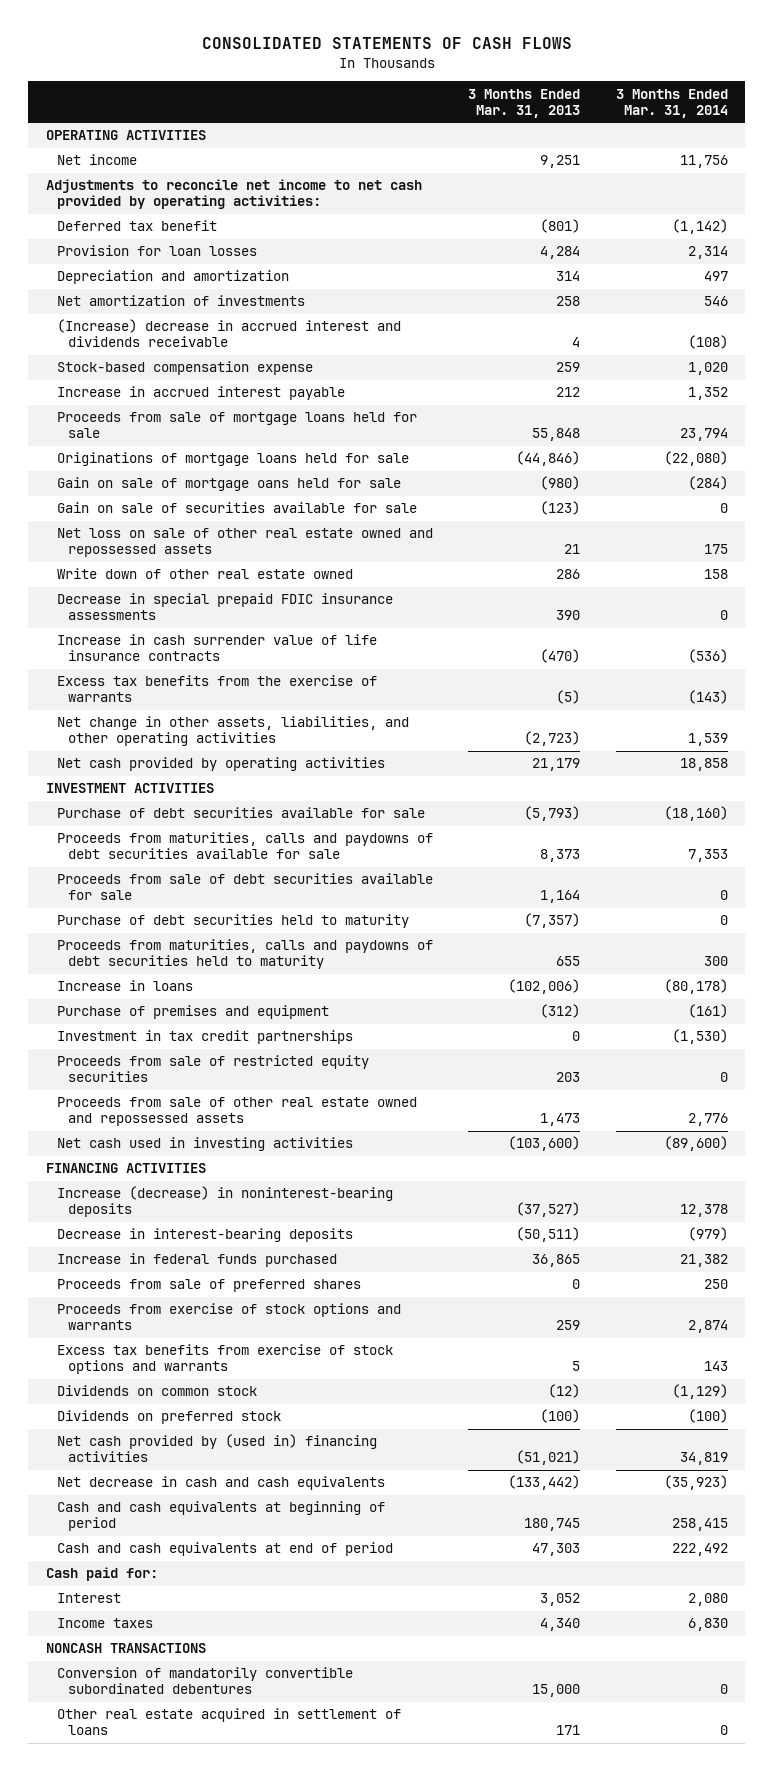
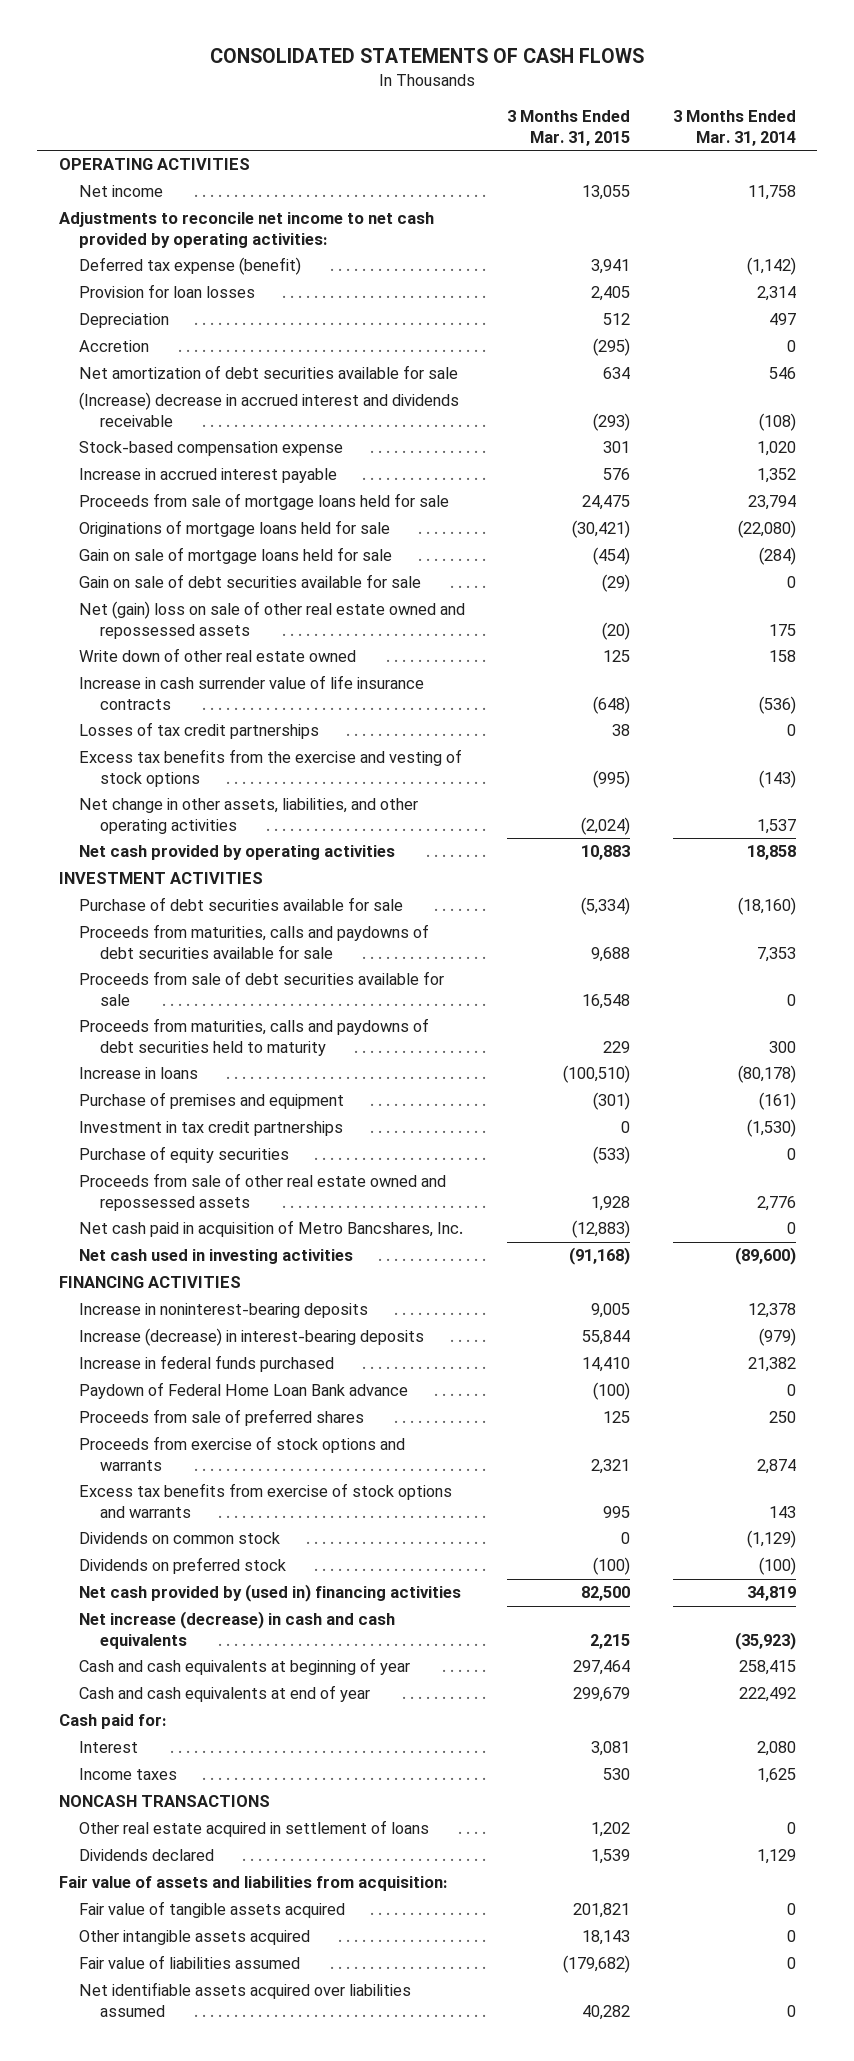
[468,88,581,118] 3 Months Ended Mar. 31, 2013 -> none
none -> [507,110,631,146] 3 Months Ended Mar. 31, 2015
[679,155,728,169] 11,756 -> [747,185,796,201] 11,758
[57,220,218,232] Deferred tax benefit -> [79,257,302,276] Deferred tax expense (benefit)
[57,270,290,285] Depreciation and amortization -> [79,313,170,329] Depreciation
none -> [79,340,150,353] Accretion
[57,295,306,307] Net amortization of investments -> [79,365,459,380] Net amortization of debt securities available for sale
[57,477,402,492] Gain on sale of mortgage oans held for sale -> [79,547,393,565] Gain on sale of mortgage loans held for sale
[57,502,418,514] Gain on sale of securities available for sale -> [79,574,422,589] Gain on sale of debt securities available for sale
[57,528,434,558] Net loss on sale of other real estate owned and repossessed assets -> [79,601,466,640] Net (gain) loss on sale of other real estate owned and repossessed assets
[57,593,394,621] Decrease in special prepaid FDIC insurance assessments -> none
none -> [79,722,320,740] Losses of tax credit partnerships
[57,675,378,703] Excess tax benefits from the exercise of warrants -> [79,749,463,788] Excess tax benefits from the exercise and vesting of stock options
[687,733,728,747] 1,539 -> [756,819,796,835] 1,537
[57,914,410,929] Purchase of debt securities held to maturity -> none
[57,1055,370,1083] Proceeds from sale of restricted equity securities -> none
none -> [79,1146,290,1164] Purchase of equity securities
none -> [79,1220,464,1238] Net cash paid in acquisition of Metro Bancshares, Inc.
[57,1186,394,1218] Increase (decrease) in noninterest-bearing deposits -> [79,1303,369,1319] Increase in noninterest-bearing deposits
[57,1228,354,1243] Decrease in interest-bearing deposits -> [79,1328,425,1347] Increase (decrease) in interest-bearing deposits
none -> [79,1382,409,1400] Paydown of Federal Home Loan Bank advance
[57,1476,386,1491] Net decrease in cash and cash equivalents -> [79,1611,396,1650] Net increase (decrease) in cash and cash equivalents
[57,1501,386,1532] Cash and cash equivalents at beginning of period -> [79,1658,411,1676] Cash and cash equivalents at beginning of year
[57,1542,394,1557] Cash and cash equivalents at end of period -> [79,1685,371,1703] Cash and cash equivalents at end of year
[687,1618,728,1632] 6,830 -> [756,1768,796,1784] 1,625
[57,1667,354,1695] Conversion of mandatorily convertible subordinated debentures -> none
none -> [79,1849,215,1862] Dividends declared
none -> [58,1876,447,1892] Fair value of assets and liabilities from acquisition:
none -> [79,1901,346,1919] Fair value of tangible assets acquired
none -> [79,1930,311,1946] Other intangible assets acquired
none -> [79,1955,301,1970] Fair value of liabilities assumed
none -> [79,1982,412,2018] Net identifiable assets acquired over liabilities assumed

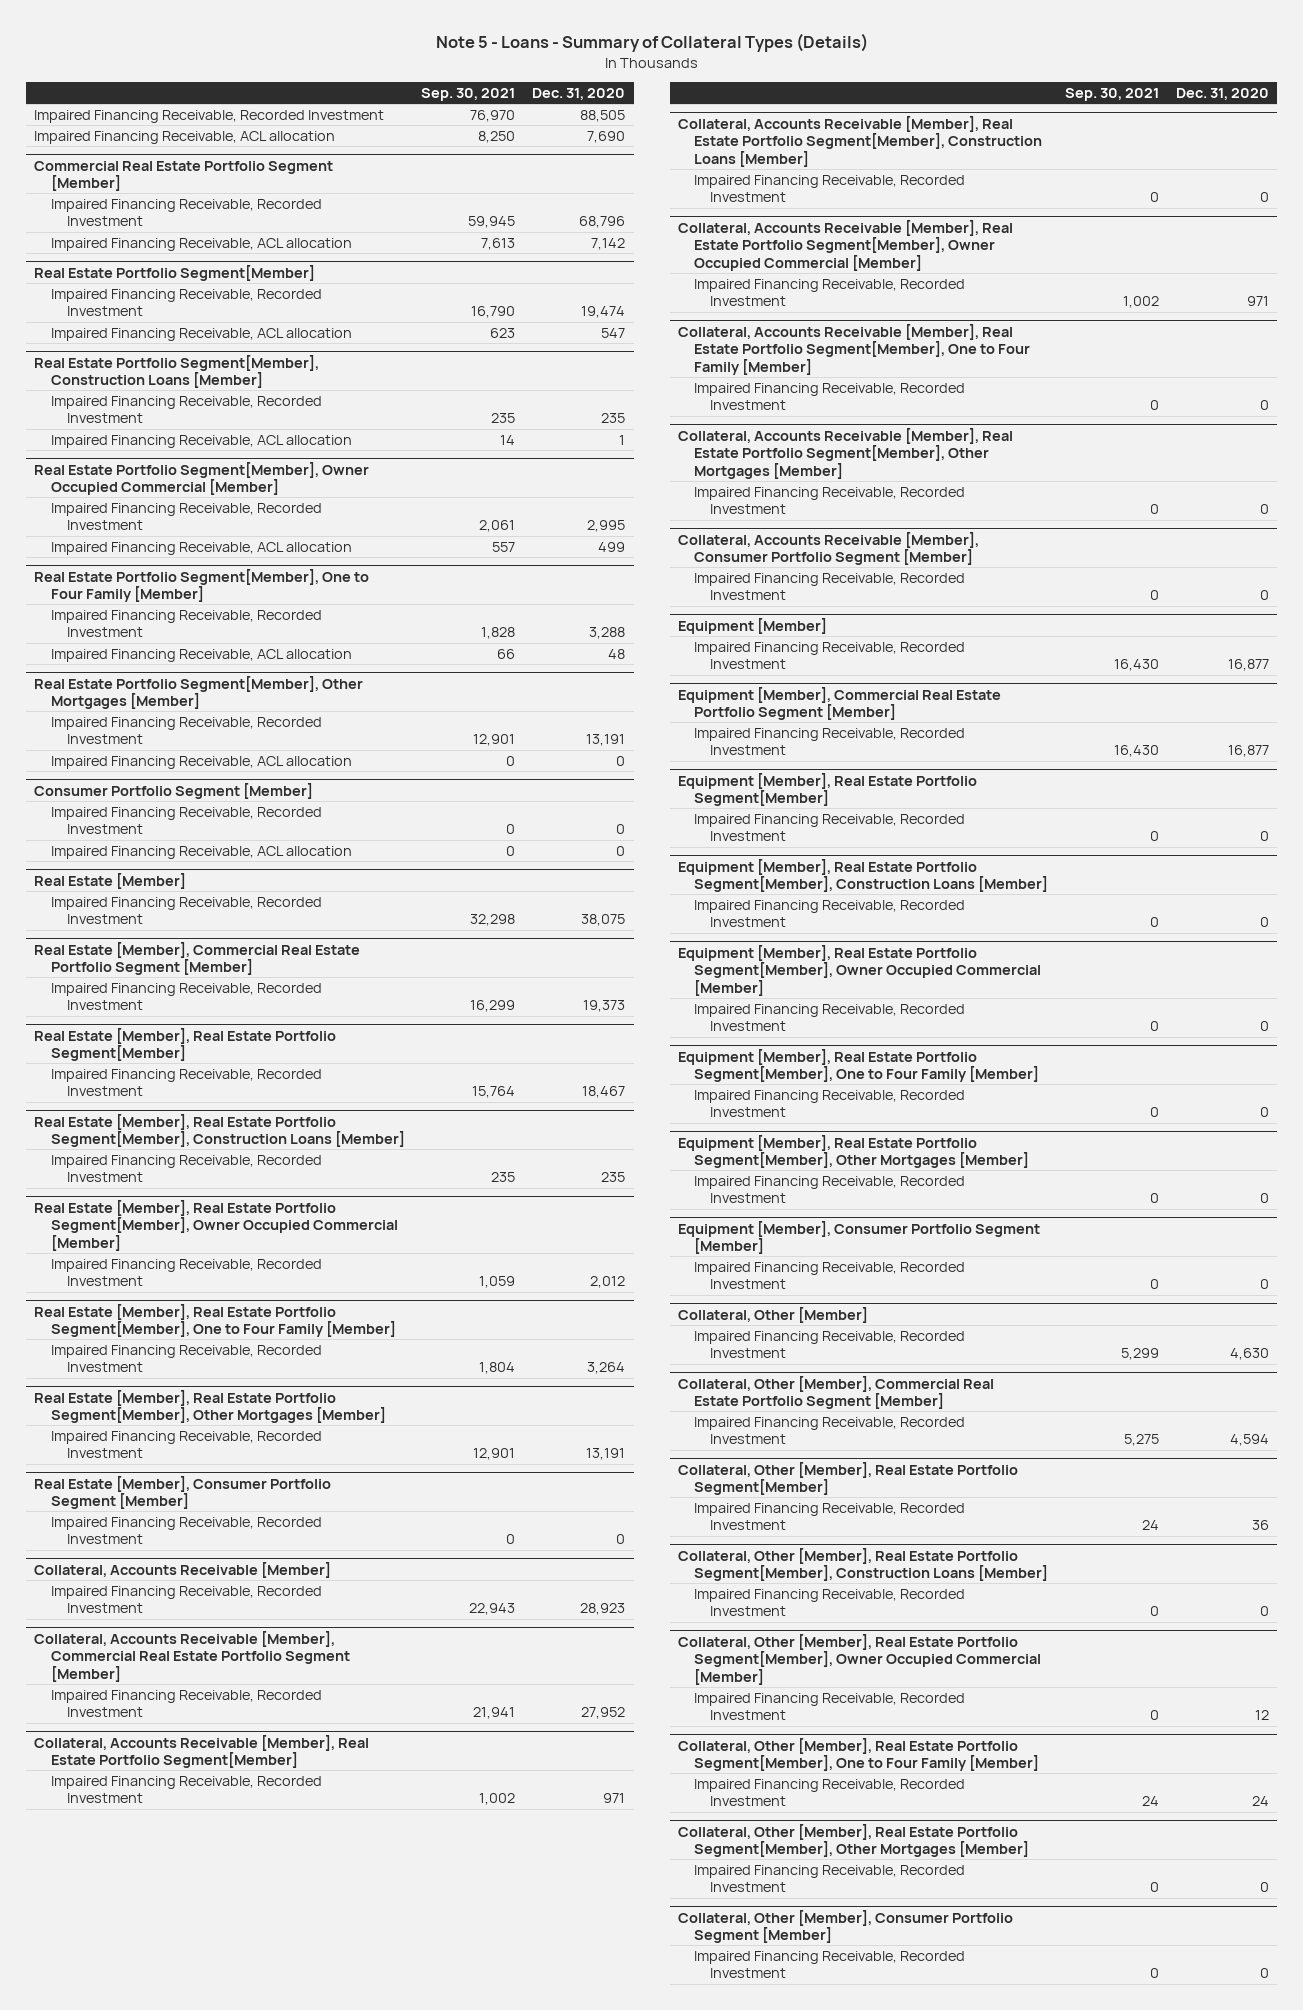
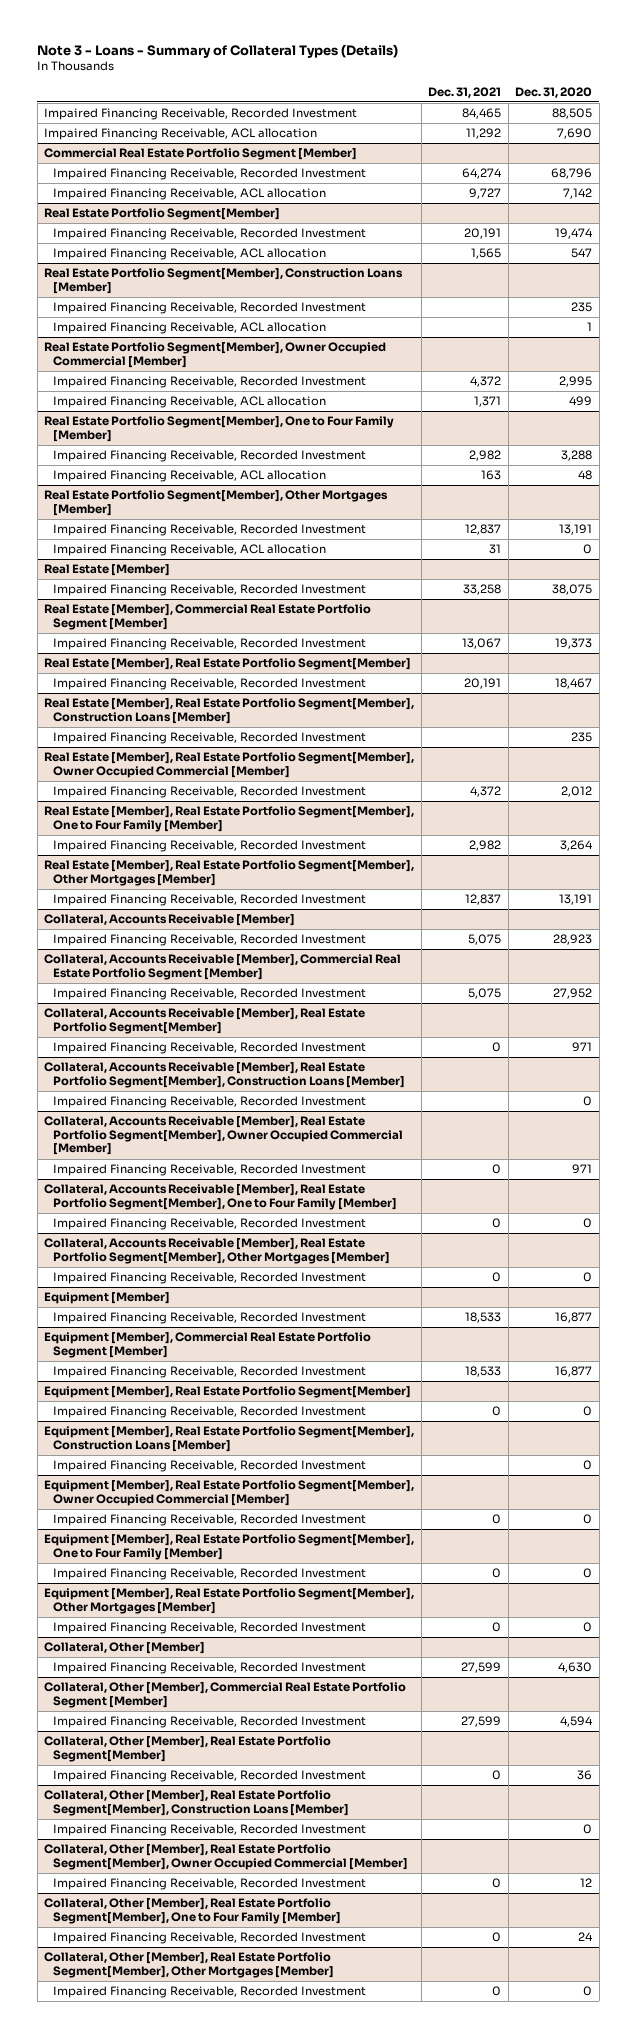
[435,33,868,53] Note 5 - Loans - Summary of Collateral Types (Details) -> [37,43,399,58] Note 3 - Loans - Summary of Collateral Types (Details)
[421,87,516,101] Sep. 30, 2021 -> none
none -> [428,86,502,98] Dec. 31, 2021
[34,782,314,799] Consumer Portfolio Segment [Member] -> none
[50,806,322,835] Impaired Financing Receivable, Recorded Investment -> none
[50,845,352,859] Impaired Financing Receivable, ACL allocation -> none
[34,1475,332,1510] Real Estate [Member], Consumer Portfolio Segment [Member] -> none
[50,1516,322,1545] Impaired Financing Receivable, Recorded Investment -> none
[678,531,980,566] Collateral, Accounts Receivable [Member], Consumer Portfolio Segment [Member] -> none
[694,572,966,601] Impaired Financing Receivable, Recorded Investment -> none
[678,1220,1041,1255] Equipment [Member], Consumer Portfolio Segment [Member] -> none
[694,1261,966,1290] Impaired Financing Receivable, Recorded Investment -> none
[678,1909,1014,1944] Collateral, Other [Member], Consumer Portfolio Segment [Member] -> none
[694,1950,966,1979] Impaired Financing Receivable, Recorded Investment -> none

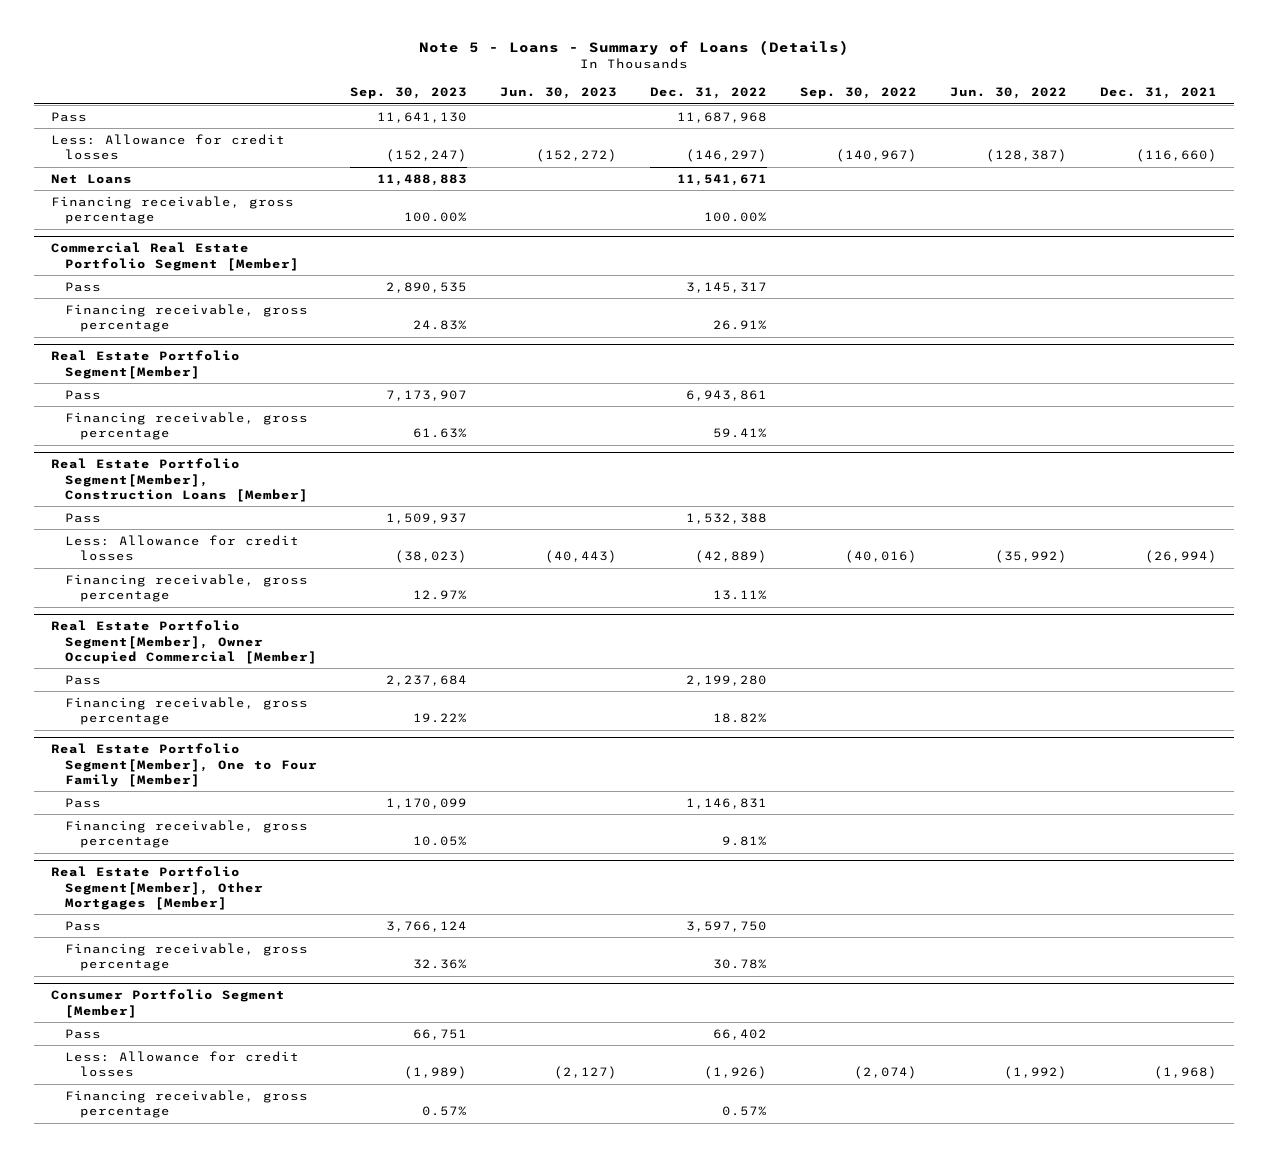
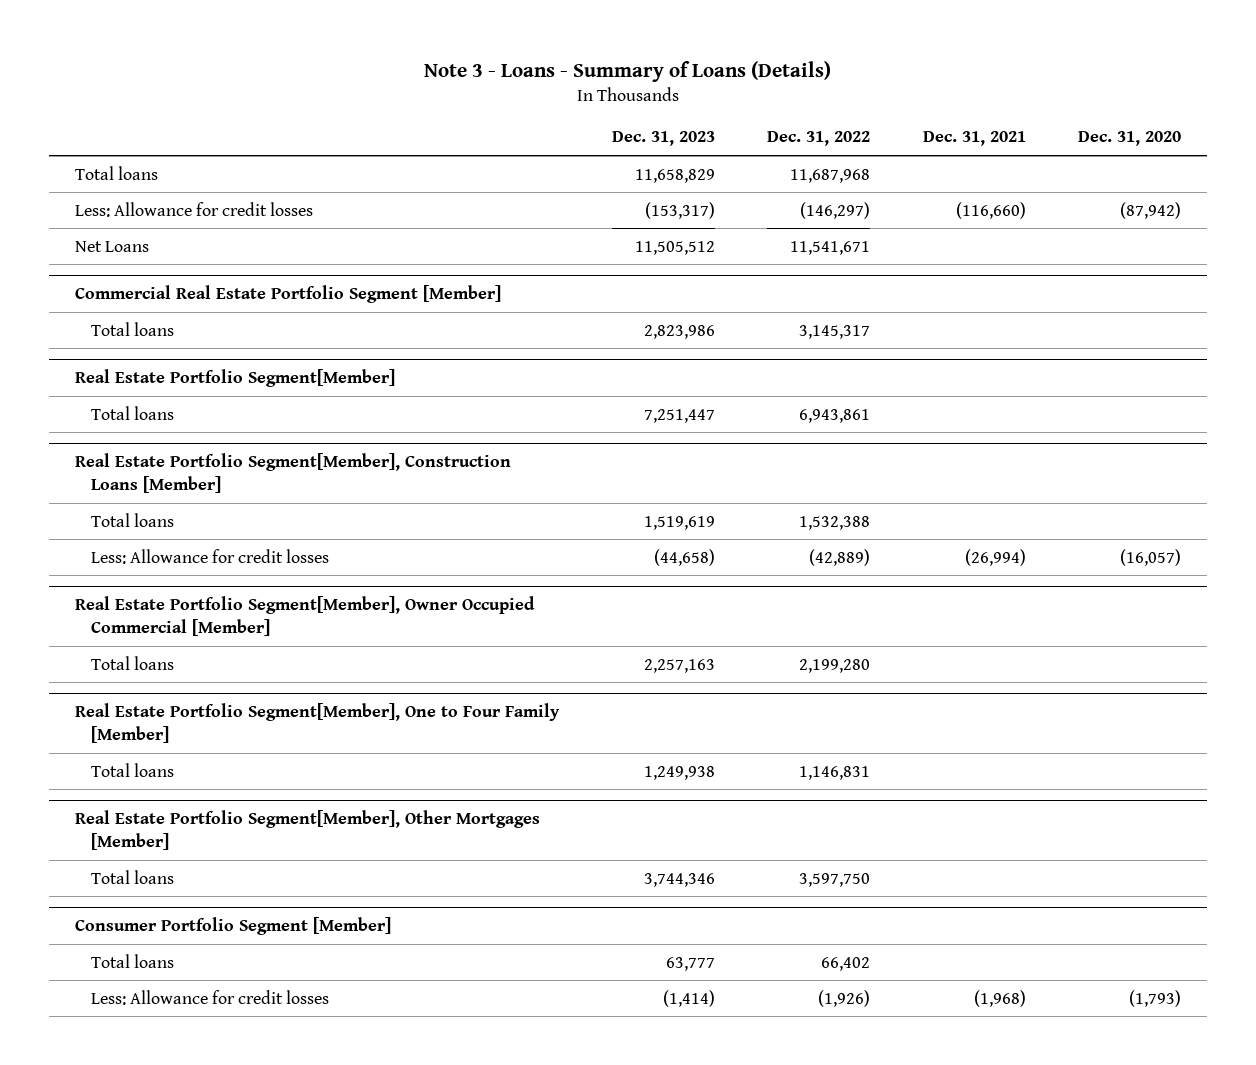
[418,40,849,56] Note 5 - Loans - Summary of Loans (Details) -> [424,60,832,82] Note 3 - Loans - Summary of Loans (Details)
[350,86,468,99] Sep. 30, 2023 -> none
[500,86,618,99] Jun. 30, 2023 -> none
[800,86,918,99] Sep. 30, 2022 -> none
[950,86,1068,99] Jun. 30, 2022 -> none
none -> [611,131,715,147] Dec. 31, 2023
none -> [1078,131,1182,147] Dec. 31, 2020
[50,111,87,122] Pass -> [75,165,159,180] Total loans
[50,195,294,225] Financing receivable, gross percentage -> none
[65,303,309,333] Financing receivable, gross percentage -> none
[65,281,102,292] Pass -> [91,321,175,336] Total loans
[65,411,309,441] Financing receivable, gross percentage -> none
[65,389,102,400] Pass -> [91,405,175,420] Total loans
[65,512,102,523] Pass -> [91,512,175,527] Total loans
[65,573,309,603] Financing receivable, gross percentage -> none
[65,696,309,726] Financing receivable, gross percentage -> none
[65,674,102,685] Pass -> [91,655,175,670] Total loans
[65,819,309,849] Financing receivable, gross percentage -> none
[65,797,102,808] Pass -> [91,762,175,777] Total loans
[65,942,309,972] Financing receivable, gross percentage -> none
[65,920,102,931] Pass -> [91,869,175,884] Total loans
[65,1028,102,1039] Pass -> [91,953,175,968] Total loans
[65,1089,309,1119] Financing receivable, gross percentage -> none

